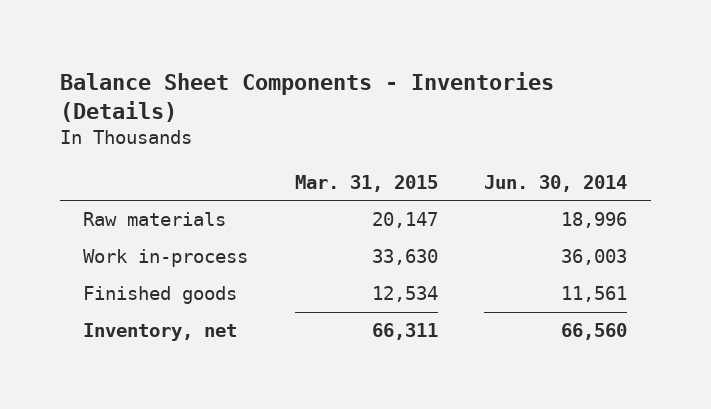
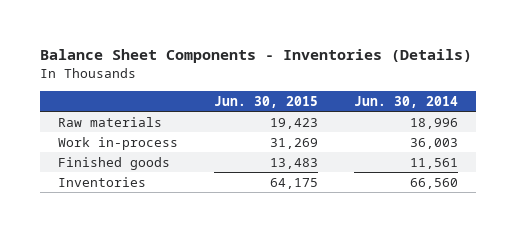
[294,174,438,192] Mar. 31, 2015 -> none
none -> [213,95,318,108] Jun. 30, 2015
[83,323,238,342] Inventory, net -> [57,176,146,187] Inventories

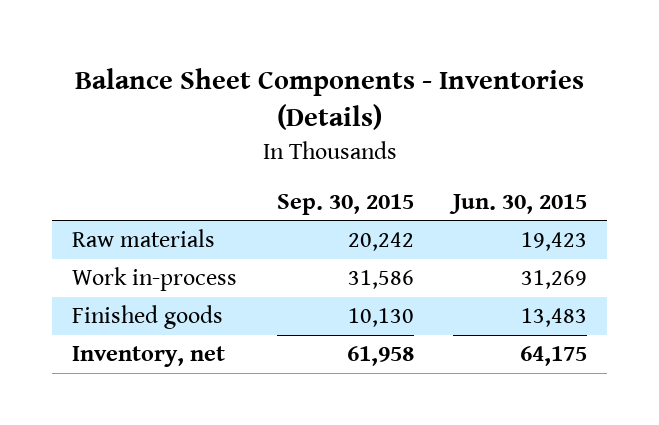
[353,95,458,108] Jun. 30, 2014 -> none
none -> [276,193,414,215] Sep. 30, 2015
[57,176,146,187] Inventories -> [72,346,226,368] Inventory, net

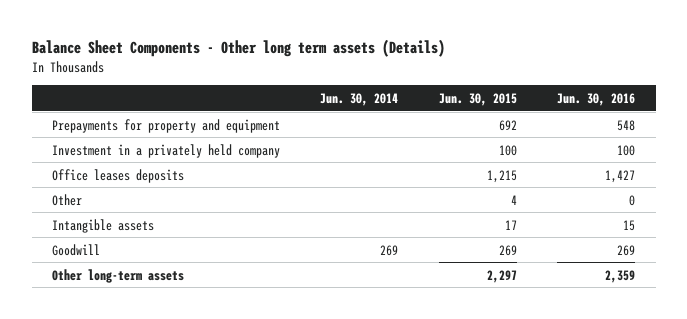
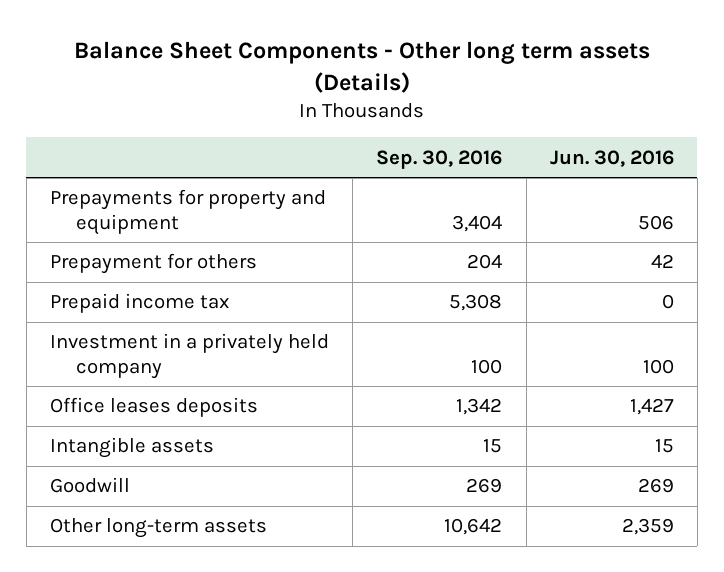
[320,92,399,106] Jun. 30, 2014 -> none
[438,92,517,106] Jun. 30, 2015 -> none
none -> [376,149,503,169] Sep. 30, 2016
[617,119,636,131] 548 -> [637,214,674,230] 506
none -> [50,253,258,275] Prepayment for others
none -> [50,293,230,314] Prepaid income tax
[52,193,83,206] Other -> none

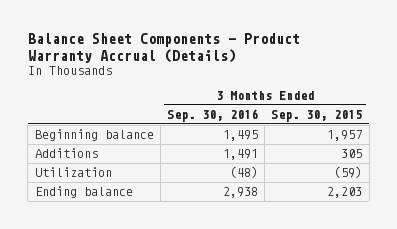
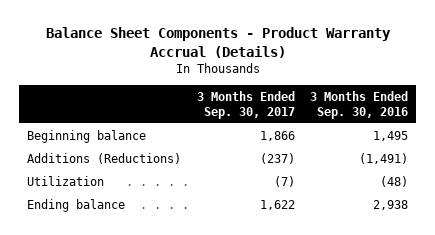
[271,110,363,123] Sep. 30, 2015 -> none
none -> [196,90,295,119] 3 Months Ended Sep. 30, 2017
[34,148,98,159] Additions -> [26,152,181,164] Additions (Reductions)
[222,149,258,161] 1,491 -> [359,152,409,164] (1,491)

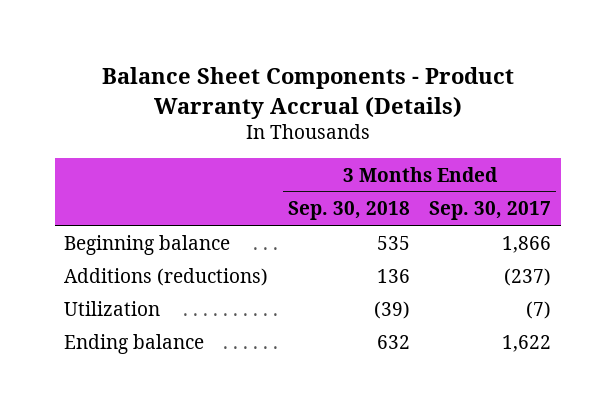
[310,90,409,119] 3 Months Ended Sep. 30, 2016 -> none
none -> [287,201,410,221] Sep. 30, 2018
[26,152,181,164] Additions (Reductions) -> [64,267,269,286] Additions (reductions)

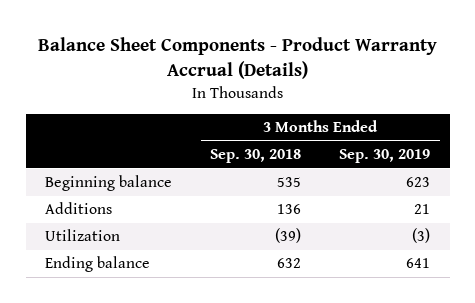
[429,201,552,221] Sep. 30, 2017 -> none
none -> [339,149,431,164] Sep. 30, 2019
[64,267,269,286] Additions (reductions) -> [44,202,112,215] Additions

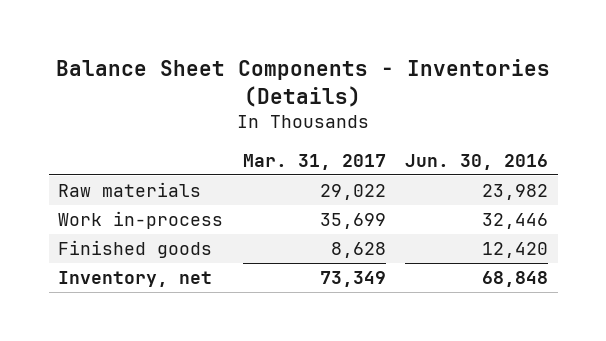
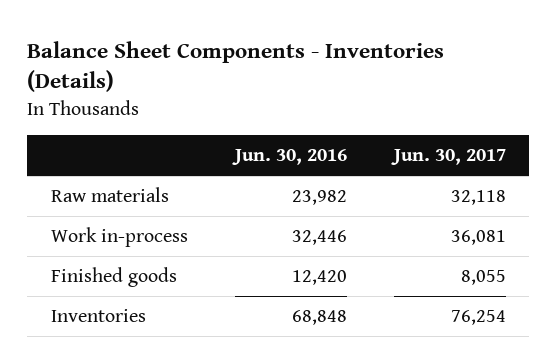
[242,153,386,170] Mar. 31, 2017 -> none
none -> [390,149,506,166] Jun. 30, 2017
[58,270,213,287] Inventory, net -> [50,309,146,323] Inventories

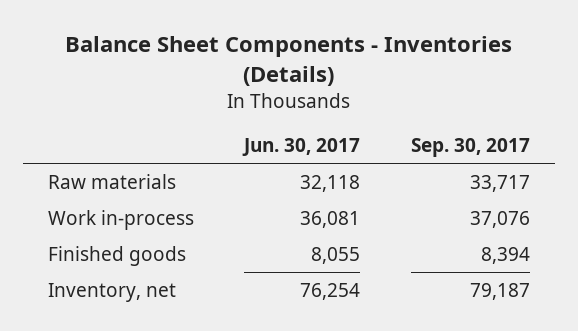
[231,149,347,166] Jun. 30, 2016 -> none
none -> [410,138,530,158] Sep. 30, 2017
[50,309,146,323] Inventories -> [47,282,176,302] Inventory, net

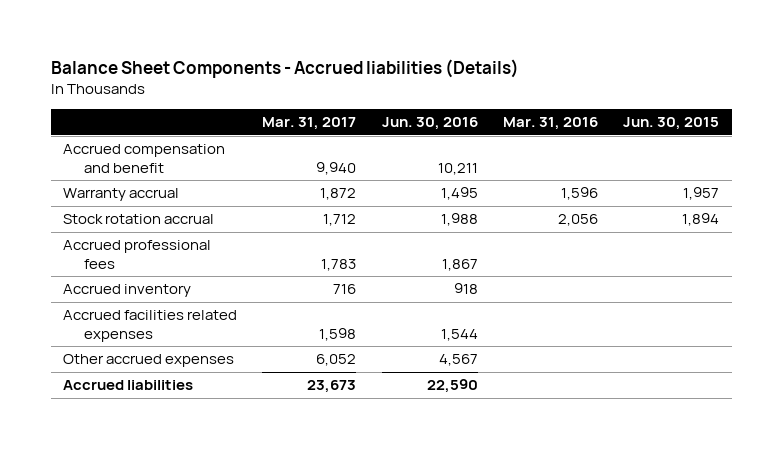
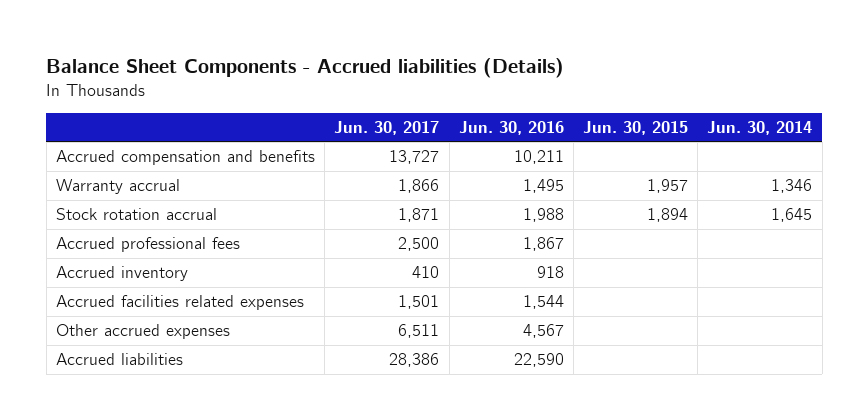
[262,117,357,131] Mar. 31, 2017 -> none
[502,117,598,131] Mar. 31, 2016 -> none
none -> [334,120,440,135] Jun. 30, 2017
none -> [707,120,813,135] Jun. 30, 2014
[63,144,226,173] Accrued compensation and benefit -> [55,150,315,166] Accrued compensation and benefits

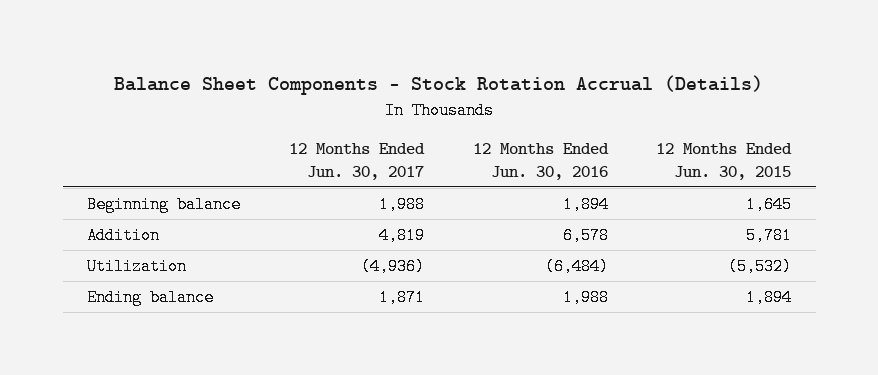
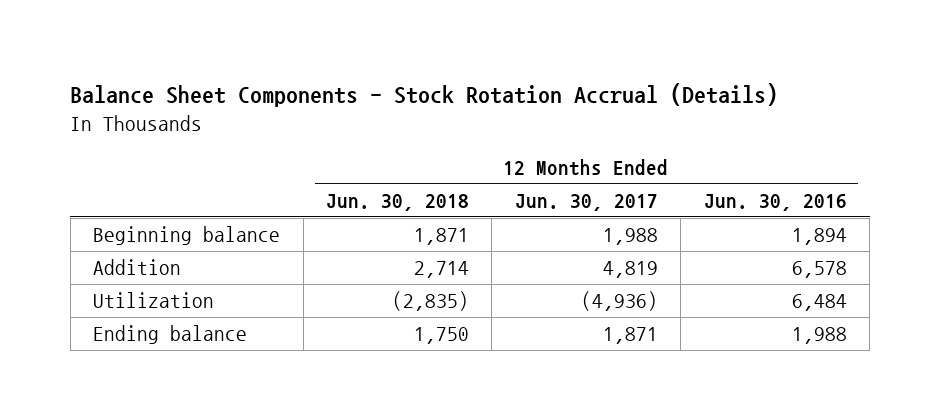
[656,142,793,180] 12 Months Ended Jun. 30, 2015 -> none
none -> [326,193,470,211] Jun. 30, 2018
[544,258,609,276] (6,484) -> [791,294,847,312] 6,484

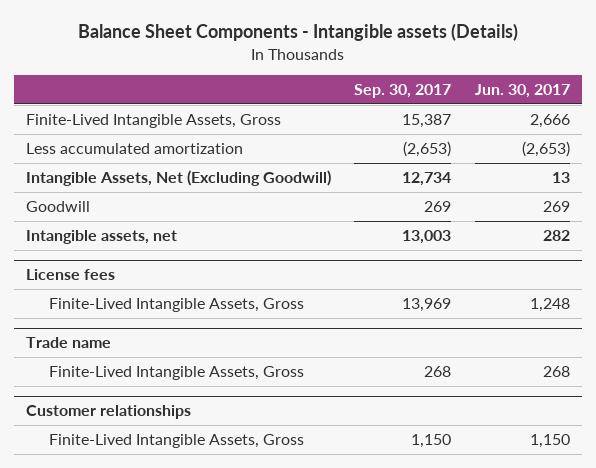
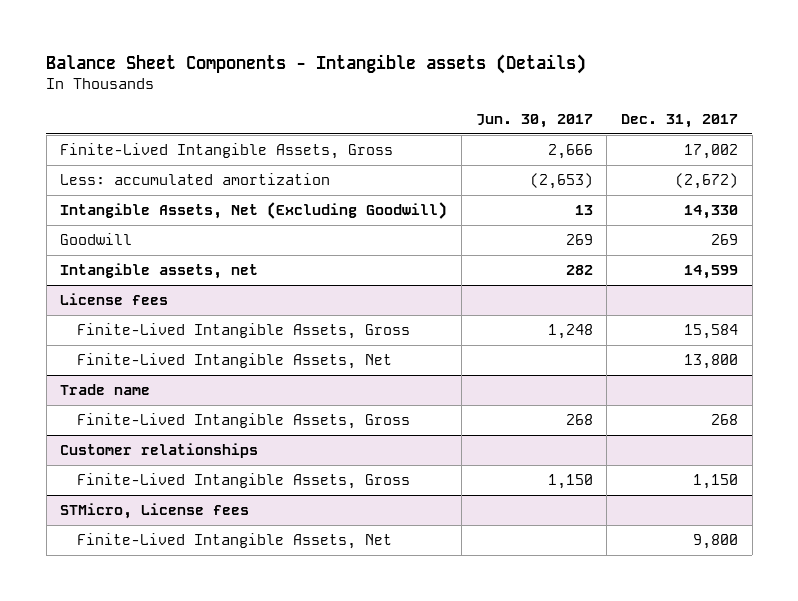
[354,84,452,99] Sep. 30, 2017 -> none
none -> [620,114,738,129] Dec. 31, 2017
[25,142,243,154] Less accumulated amortization -> [60,173,331,186] Less: accumulated amortization
none -> [77,353,393,370] Finite-Lived Intangible Assets, Net
none -> [60,503,250,520] STMicro, License fees
none -> [77,533,393,550] Finite-Lived Intangible Assets, Net

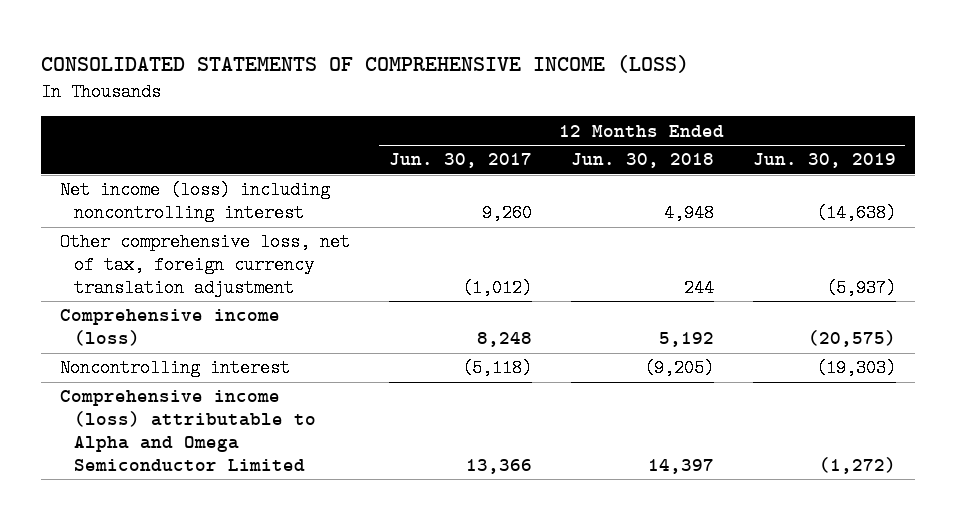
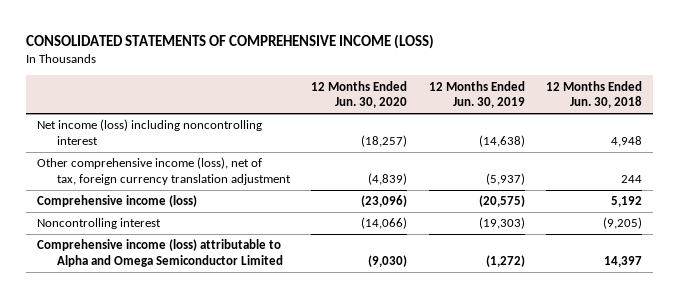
[388,153,532,169] Jun. 30, 2017 -> none
none -> [311,80,408,109] 12 Months Ended Jun. 30, 2020
[60,233,351,297] Other comprehensive loss, net of tax, foreign currency translation adjustment -> [37,157,292,185] Other comprehensive income (loss), net of tax, foreign currency translation adjustment

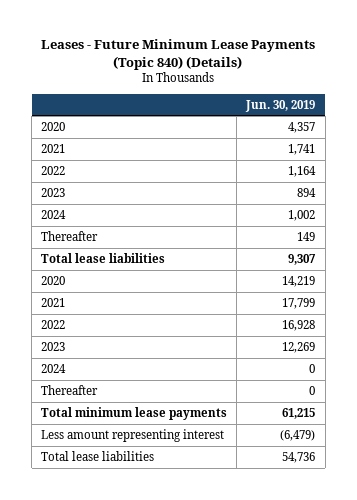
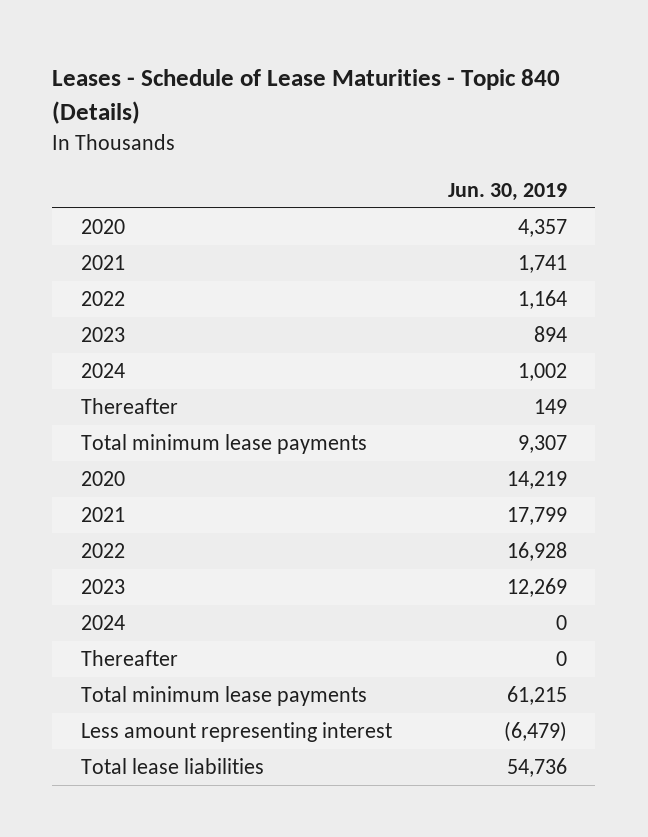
[41,39,316,71] Leases - Future Minimum Lease Payments (Topic 840) (Details) -> [52,69,561,125] Leases - Schedule of Lease Maturities - Topic 840 (Details)
[41,252,166,263] Total lease liabilities -> [80,433,367,454] Total minimum lease payments

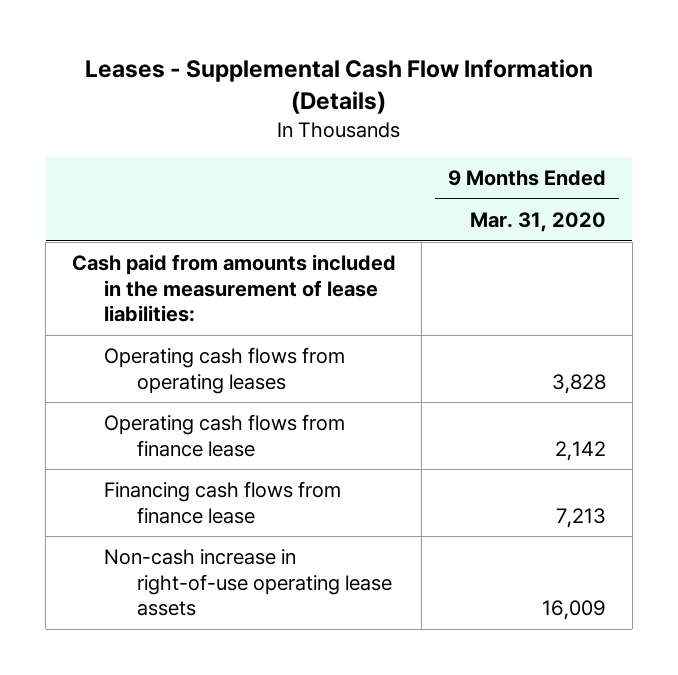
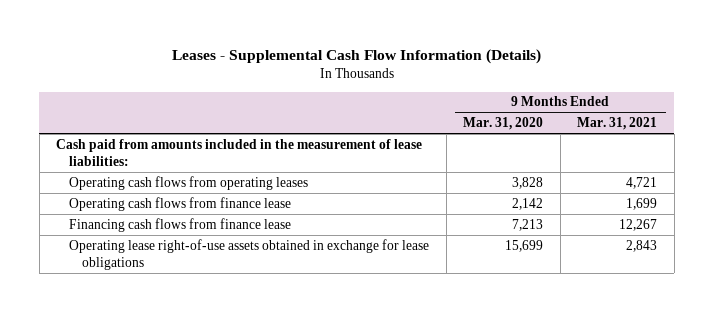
none -> [577,117,658,131] Mar. 31, 2021
[104,549,392,616] Non-cash increase in right-of-use operating lease assets -> [69,238,430,270] Operating lease right-of-use assets obtained in exchange for lease obligations
[542,599,607,620] 16,009 -> [505,239,544,252] 15,699

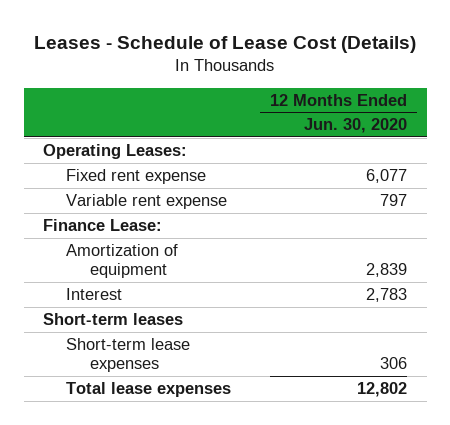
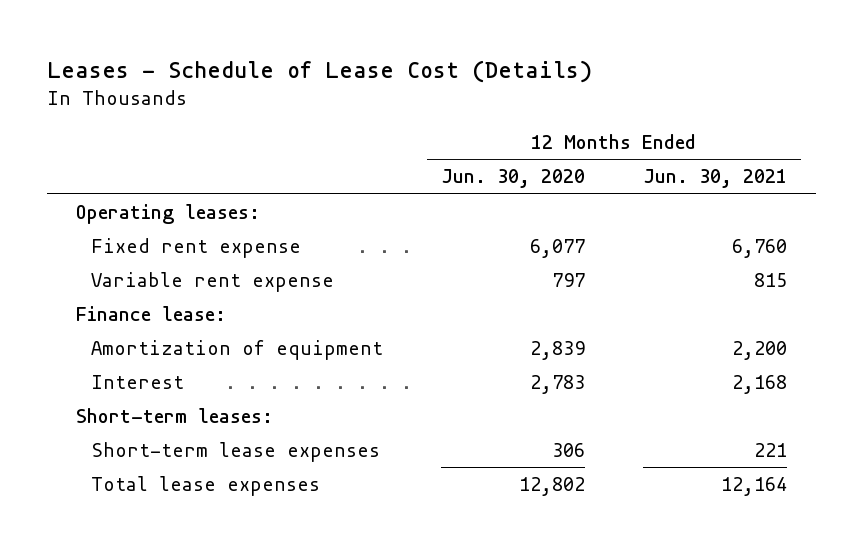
none -> [642,169,787,189] Jun. 30, 2021
[42,143,187,159] Operating Leases: -> [75,204,260,225] Operating leases:
[42,218,162,231] Finance Lease: -> [75,306,226,322] Finance lease:
[42,312,183,325] Short-term leases -> [75,408,273,424] Short-term leases:

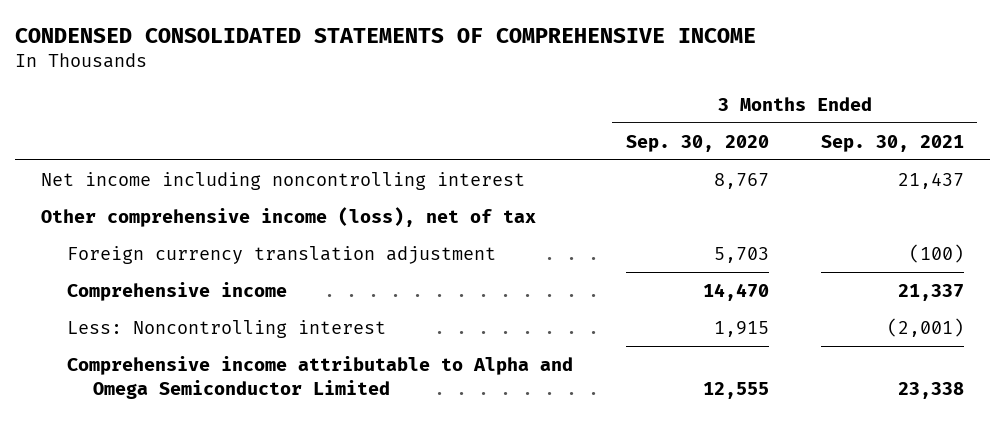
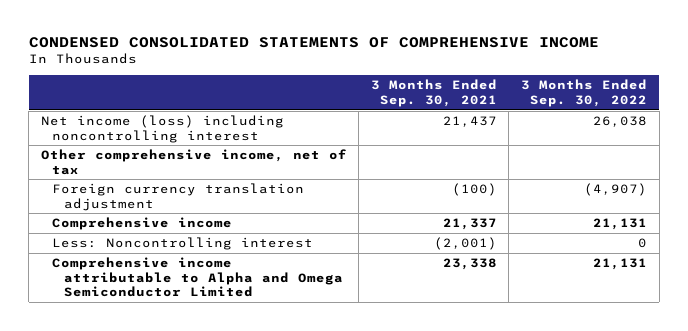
[625,134,769,152] Sep. 30, 2020 -> none
none -> [520,79,647,107] 3 Months Ended Sep. 30, 2022
[40,171,525,190] Net income including noncontrolling interest -> [40,115,284,143] Net income (loss) including noncontrolling interest
[40,206,536,227] Other comprehensive income (loss), net of tax -> [40,149,347,175] Other comprehensive income, net of tax

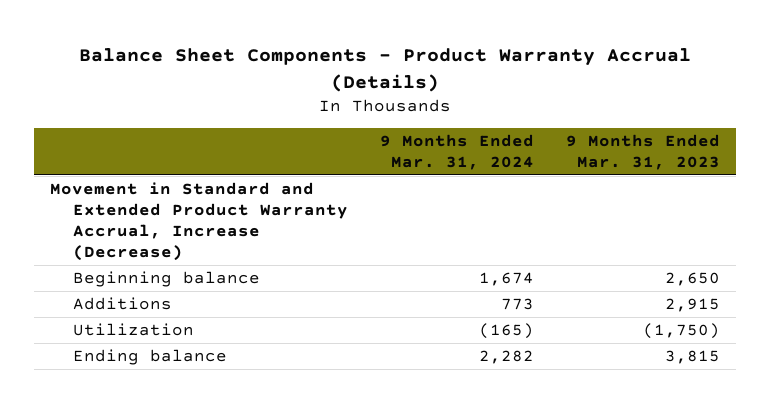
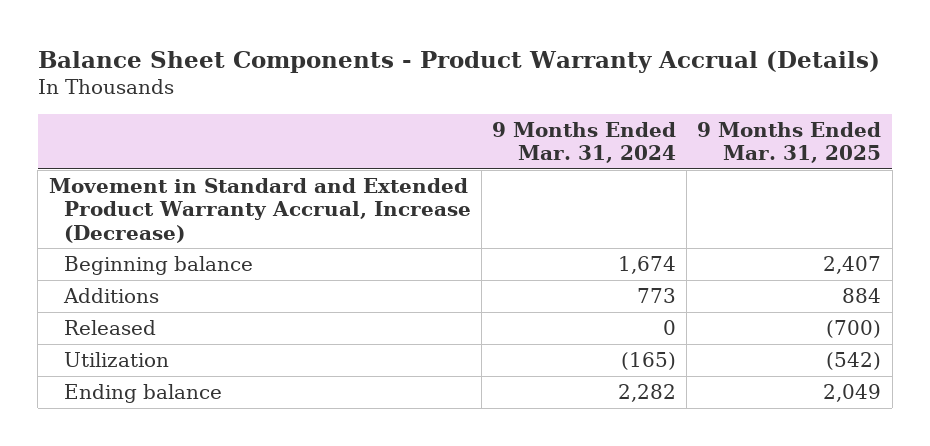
[565,134,720,171] 9 Months Ended Mar. 31, 2023 -> none
none -> [697,121,882,164] 9 Months Ended Mar. 31, 2025
none -> [63,319,156,335] Released

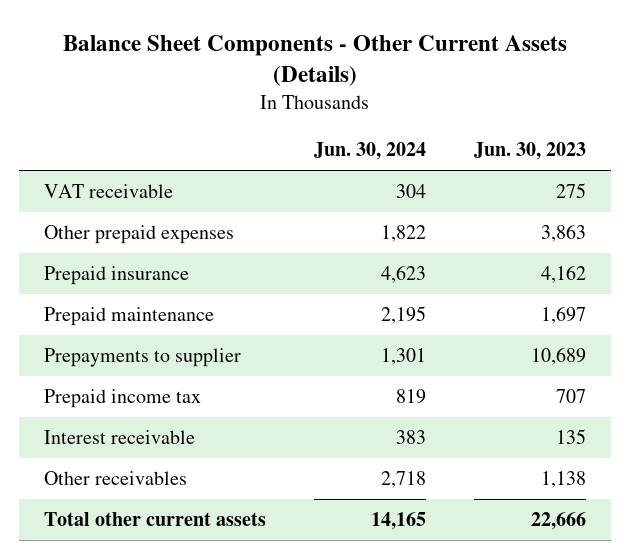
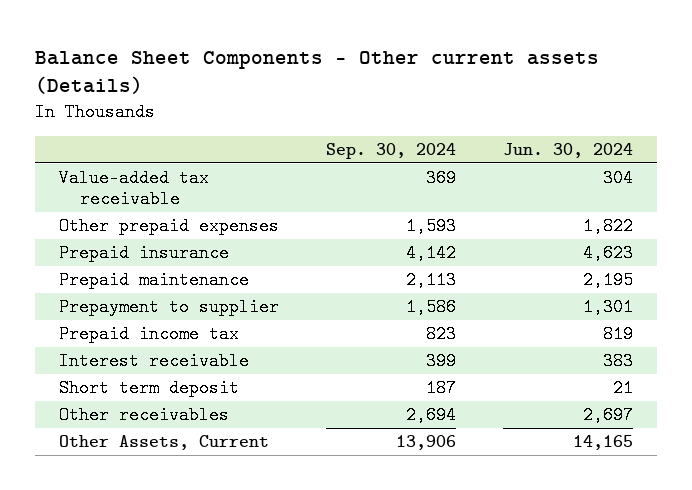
[62,34,567,86] Balance Sheet Components - Other Current Assets (Details) -> [34,50,599,95] Balance Sheet Components - Other current assets (Details)
[474,142,587,161] Jun. 30, 2023 -> none
none -> [325,143,456,160] Sep. 30, 2024
[43,184,173,199] VAT receivable -> [58,168,209,209] Value-added tax receivable
[43,348,241,368] Prepayments to supplier -> [58,297,279,316] Prepayment to supplier
none -> [58,378,239,397] Short term deposit
[380,471,426,489] 2,718 -> [583,405,634,424] 2,697
[43,512,266,527] Total other current assets -> [58,434,269,450] Other Assets, Current

